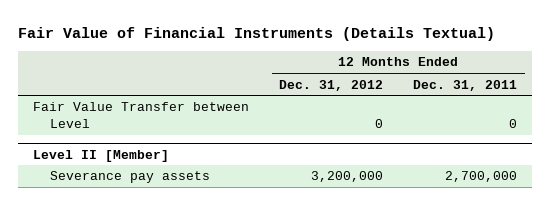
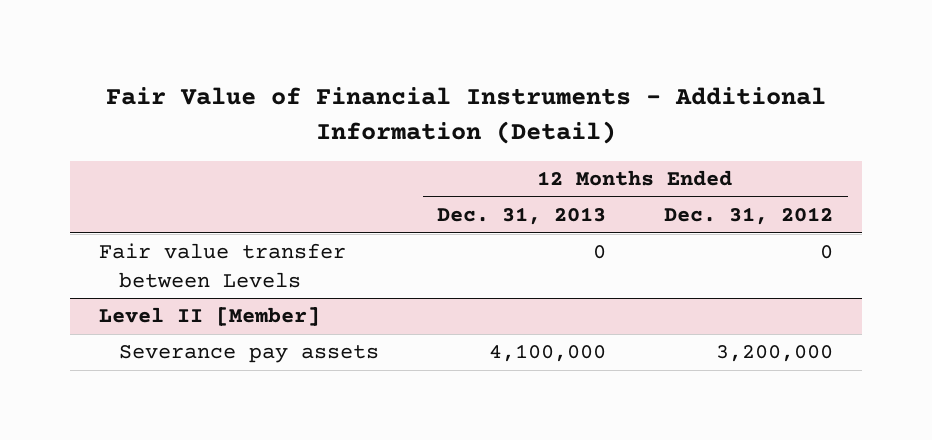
[18,27,496,42] Fair Value of Financial Instruments (Details Textual) -> [105,87,826,144] Fair Value of Financial Instruments - Additional Information (Detail)
[413,79,518,91] Dec. 31, 2011 -> none
none -> [437,207,607,226] Dec. 31, 2013
[33,102,250,128] Fair Value Transfer between Level -> [98,243,346,288] Fair value transfer between Levels

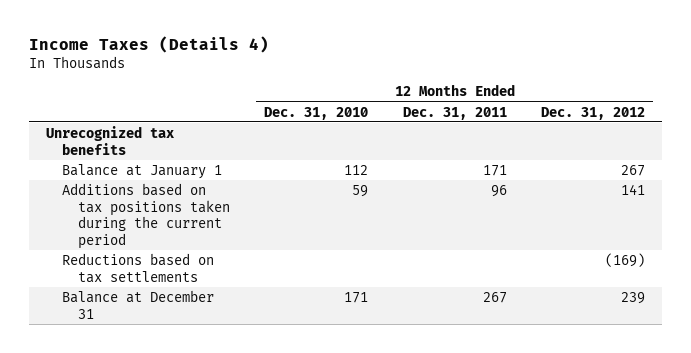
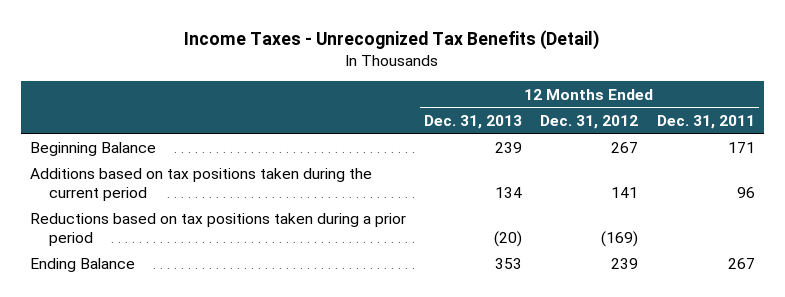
[28,35,269,53] Income Taxes (Details 4) -> [184,29,600,50] Income Taxes - Unrecognized Tax Benefits (Detail)
[264,106,369,120] Dec. 31, 2010 -> none
none -> [424,114,523,129] Dec. 31, 2013
[45,125,174,155] Unrecognized tax benefits -> none
[61,163,222,179] Balance at January 1 -> [29,141,156,156] Beginning Balance
[61,252,214,283] Reductions based on tax settlements -> [29,212,406,246] Reductions based on tax positions taken during a prior period
[61,289,214,319] Balance at December 31 -> [29,257,135,272] Ending Balance

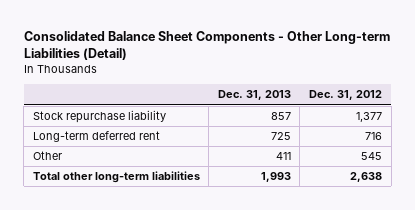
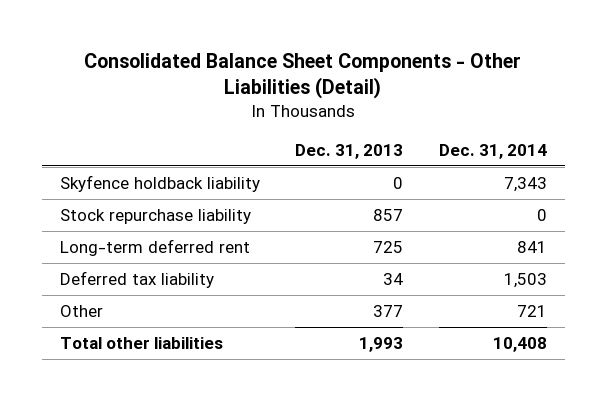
[23,31,390,61] Consolidated Balance Sheet Components - Other Long-term Liabilities (Detail) -> [84,53,522,100] Consolidated Balance Sheet Components - Other Liabilities (Detail)
[308,90,382,101] Dec. 31, 2012 -> none
none -> [438,143,547,159] Dec. 31, 2014
none -> [59,174,260,192] Skyfence holdback liability
none -> [59,270,214,288] Deferred tax liability
[275,152,291,161] 411 -> [373,304,404,317] 377
[32,171,200,184] Total other long-term liabilities -> [59,336,223,349] Total other liabilities

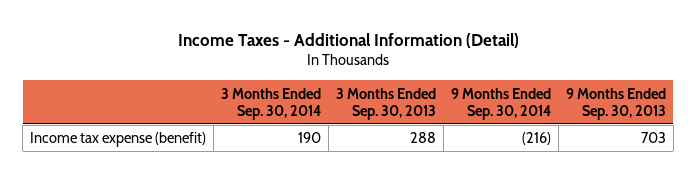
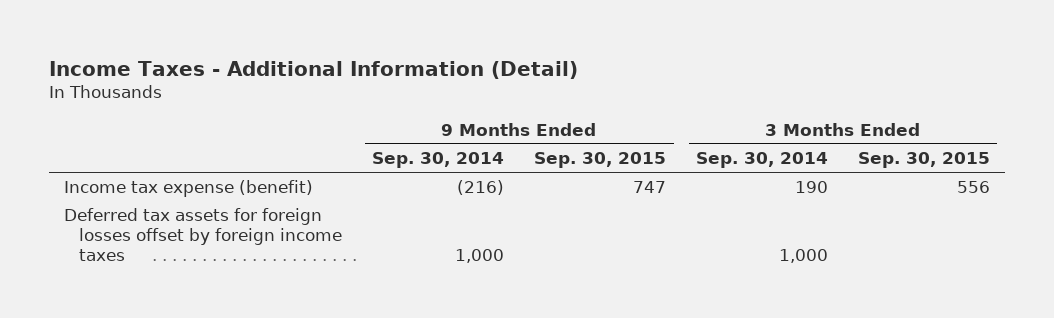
[336,87,437,120] 3 Months Ended Sep. 30, 2013 -> none
[565,87,666,120] 9 Months Ended Sep. 30, 2013 -> none
none -> [534,152,667,169] Sep. 30, 2015
none -> [858,152,991,169] Sep. 30, 2015
none -> [64,208,343,261] Deferred tax assets for foreign losses offset by foreign income taxes

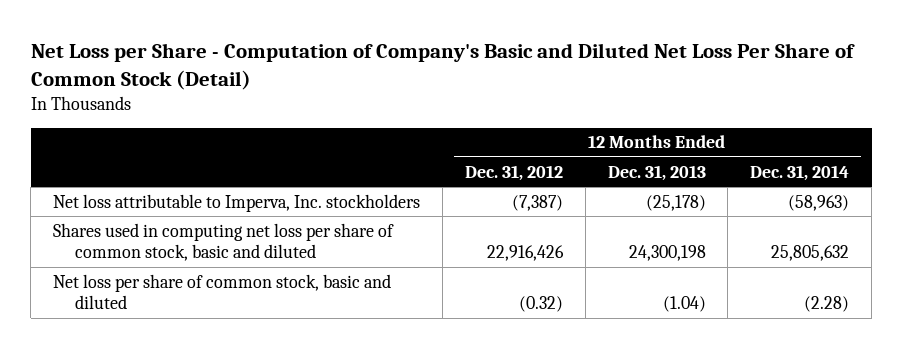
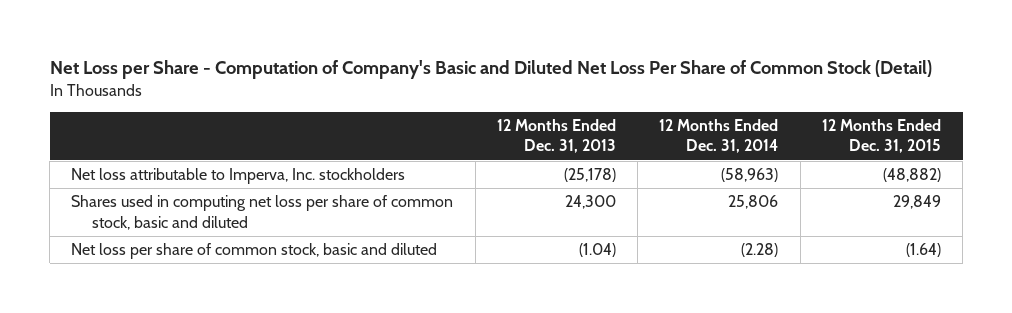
[464,164,563,181] Dec. 31, 2012 -> none
none -> [821,119,941,154] 12 Months Ended Dec. 31, 2015
[628,244,706,261] 24,300,198 -> [564,195,616,210] 24,300
[771,244,850,261] 25,805,632 -> [728,195,779,210] 25,806

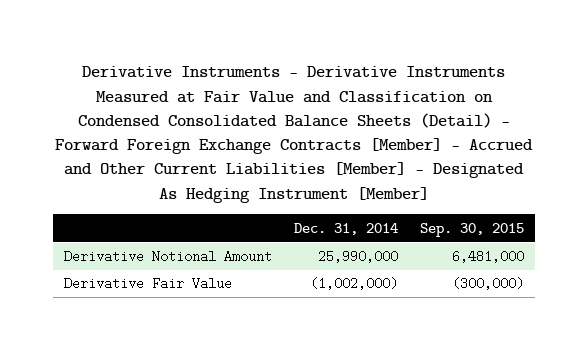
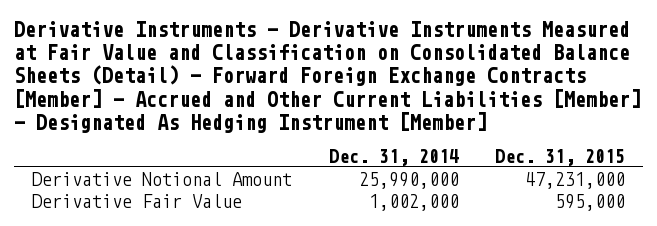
[55,66,534,203] Derivative Instruments - Derivative Instruments Measured at Fair Value and Classification on Condensed Consolidated Balance Sheets (Detail) - Forward Foreign Exchange Contracts [Member] - Accrued and Other Current Liabilities [Member] - Designated As Hedging Instrument [Member] -> [14,21,642,133] Derivative Instruments - Derivative Instruments Measured at Fair Value and Classification on Consolidated Balance Sheets (Detail) - Forward Foreign Exchange Contracts [Member] - Accrued and Other Current Liabilities [Member] - Designated As Hedging Instrument [Member]
[420,222,525,237] Sep. 30, 2015 -> none
none -> [494,148,625,166] Dec. 31, 2015
[310,277,399,291] (1,002,000) -> [368,193,459,211] 1,002,000

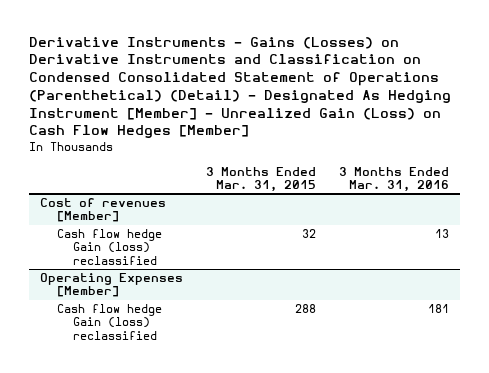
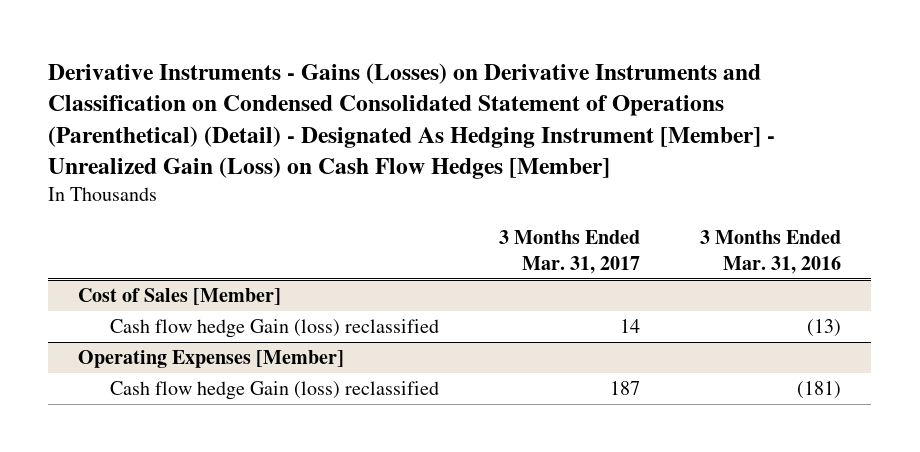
[206,166,317,192] 3 Months Ended Mar. 31, 2015 -> none
none -> [499,229,641,274] 3 Months Ended Mar. 31, 2017
[40,198,167,223] Cost of revenues [Member] -> [78,288,282,306] Cost of Sales [Member]
[434,229,449,239] 13 -> [807,319,842,338] (13)
[427,304,449,314] 181 -> [797,381,842,400] (181)

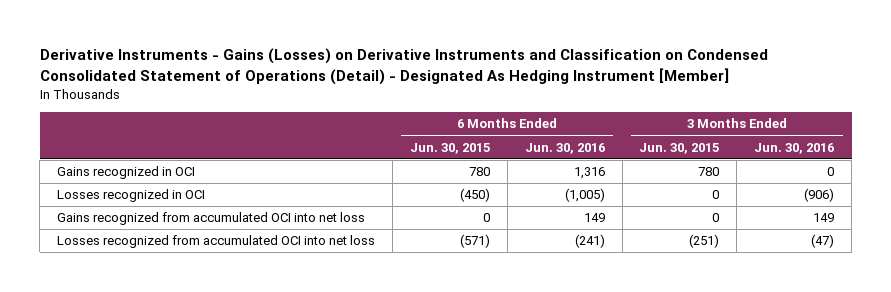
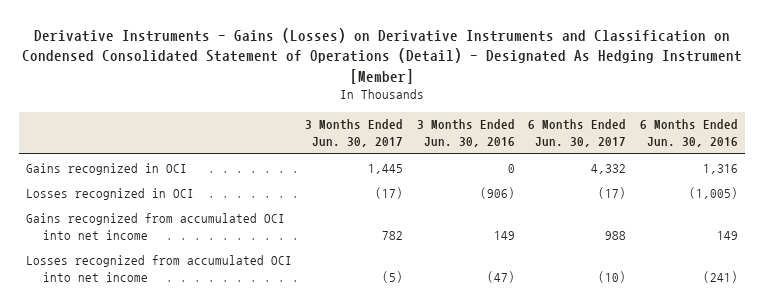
[409,142,490,154] Jun. 30, 2015 -> none
[639,142,720,154] Jun. 30, 2015 -> none
none -> [305,119,404,148] 3 Months Ended Jun. 30, 2017
none -> [528,119,627,148] 6 Months Ended Jun. 30, 2017
[57,212,366,226] Gains recognized from accumulated OCI into net loss -> [25,212,285,240] Gains recognized from accumulated OCI into net income
[57,235,376,249] Losses recognized from accumulated OCI into net loss -> [25,254,292,282] Losses recognized from accumulated OCI into net income

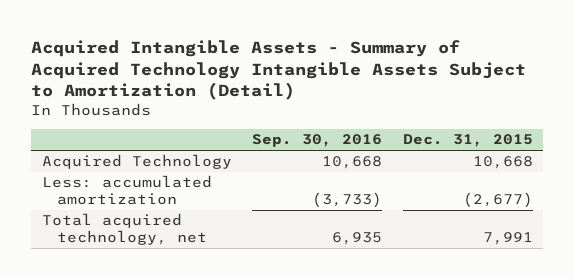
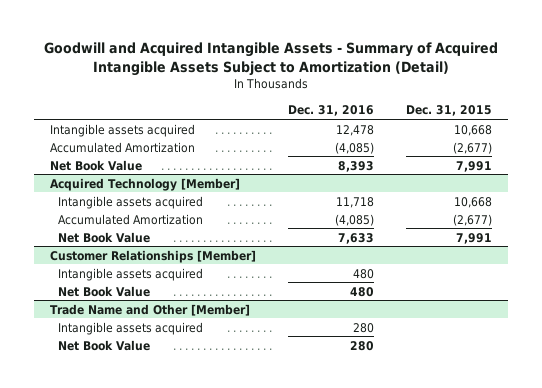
[31,39,527,101] Acquired Intangible Assets - Summary of Acquired Technology Intangible Assets Subject to Amortization (Detail) -> [43,41,498,76] Goodwill and Acquired Intangible Assets - Summary of Acquired Intangible Assets Subject to Amortization (Detail)
[252,134,383,148] Sep. 30, 2016 -> none
none -> [287,105,374,117] Dec. 31, 2016
[41,154,232,170] Acquired Technology -> [49,123,195,137] Intangible assets acquired
[41,175,212,206] Less: accumulated amortization -> [49,141,195,153] Accumulated Amortization
[41,213,207,246] Total acquired technology, net -> [49,159,142,171] Net Book Value
none -> [49,177,240,191] Acquired Technology [Member]
none -> [58,195,204,209] Intangible assets acquired
none -> [58,213,204,225] Accumulated Amortization
none -> [58,231,151,243] Net Book Value
none -> [49,249,256,263] Customer Relationships [Member]
none -> [58,267,204,281] Intangible assets acquired
none -> [58,285,151,297] Net Book Value
none -> [49,303,250,316] Trade Name and Other [Member]
none -> [58,321,204,335] Intangible assets acquired
none -> [58,339,151,351] Net Book Value

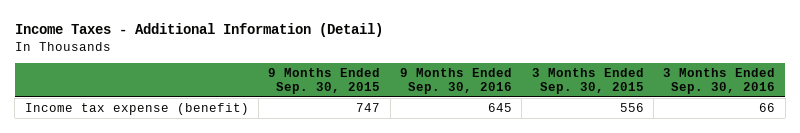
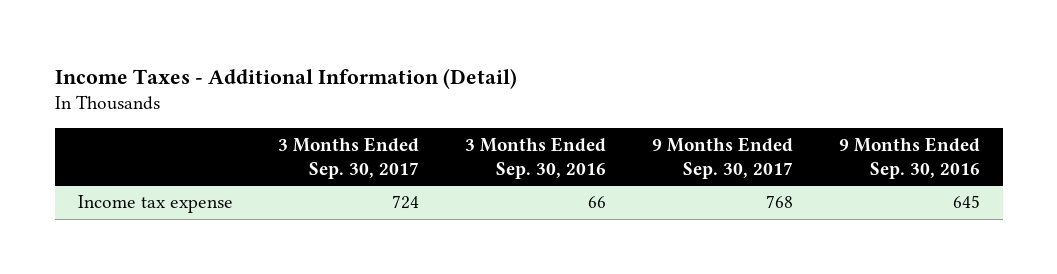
[268,67,381,95] 9 Months Ended Sep. 30, 2015 -> none
[531,67,644,95] 3 Months Ended Sep. 30, 2015 -> none
none -> [278,136,420,179] 3 Months Ended Sep. 30, 2017
none -> [652,136,794,179] 9 Months Ended Sep. 30, 2017
[24,102,249,115] Income tax expense (benefit) -> [77,195,233,214] Income tax expense

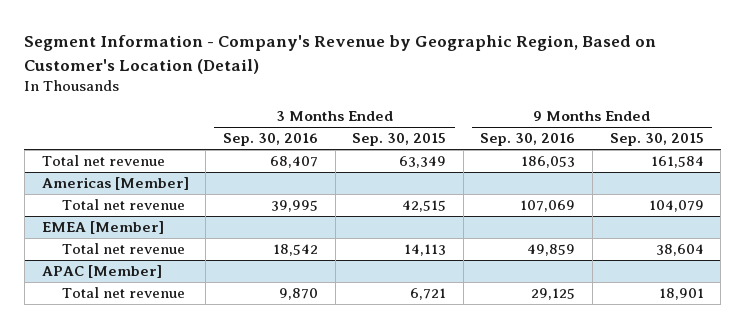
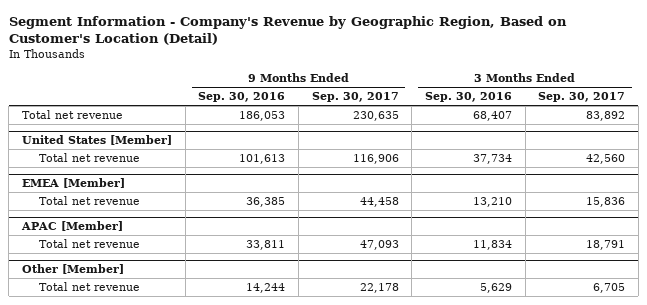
[352,133,447,147] Sep. 30, 2015 -> none
[609,133,704,147] Sep. 30, 2015 -> none
none -> [311,92,399,103] Sep. 30, 2017
none -> [538,92,626,103] Sep. 30, 2017
[41,177,189,191] Americas [Member] -> none
none -> [22,135,173,146] United States [Member]
[270,200,318,213] 39,995 -> [472,154,512,165] 37,734
[520,200,576,213] 107,069 -> [239,154,286,165] 101,613
[272,244,318,257] 18,542 -> [472,197,512,208] 13,210
[527,244,576,257] 49,859 -> [246,197,286,208] 36,385
[278,288,318,301] 9,870 -> [472,240,512,251] 11,834
[531,288,576,301] 29,125 -> [246,240,286,251] 33,811
none -> [22,264,125,275] Other [Member]
none -> [39,282,141,292] Total net revenue

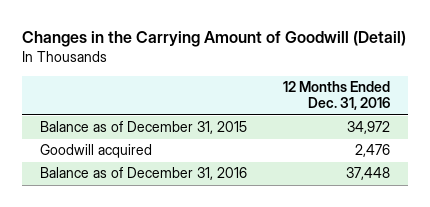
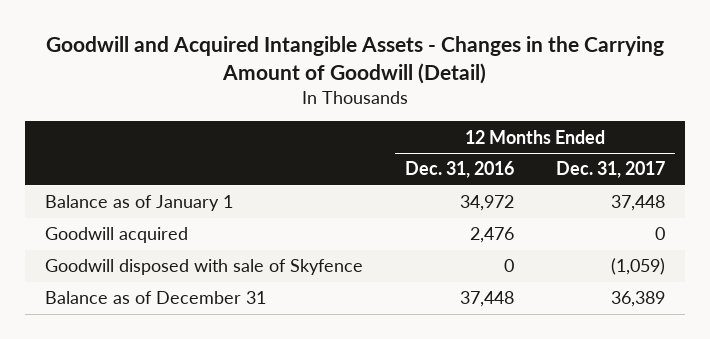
[21,31,406,48] Changes in the Carrying Amount of Goodwill (Detail) -> [45,36,664,84] Goodwill and Acquired Intangible Assets - Changes in the Carrying Amount of Goodwill (Detail)
none -> [555,161,665,179] Dec. 31, 2017
[39,121,247,135] Balance as of December 31, 2015 -> [45,195,234,212] Balance as of January 1
none -> [45,259,364,276] Goodwill disposed with sale of Skyfence
[39,167,247,181] Balance as of December 31, 2016 -> [45,291,267,305] Balance as of December 31

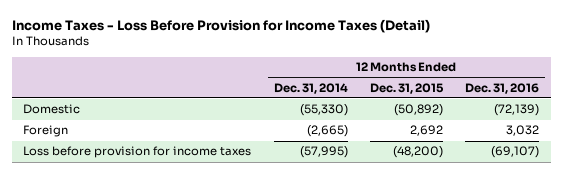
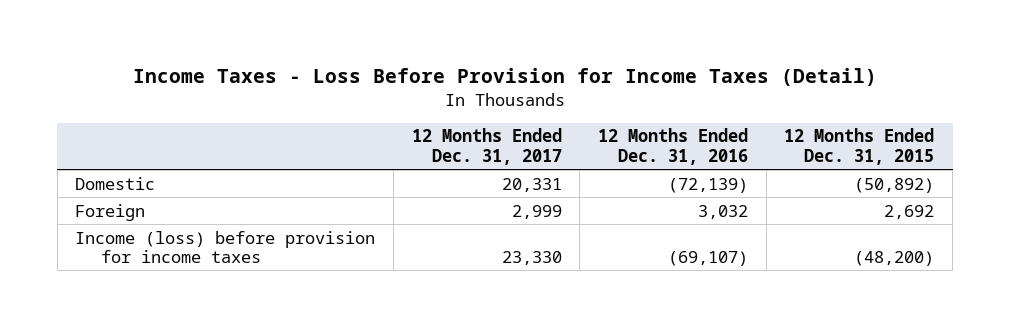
[273,82,348,94] Dec. 31, 2014 -> none
none -> [411,128,562,165] 12 Months Ended Dec. 31, 2017
[23,146,252,159] Loss before provision for income taxes -> [75,230,376,264] Income (loss) before provision for income taxes

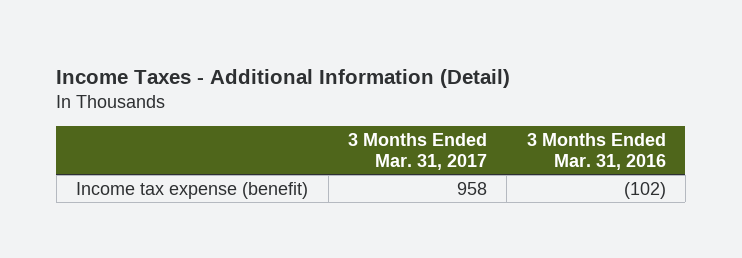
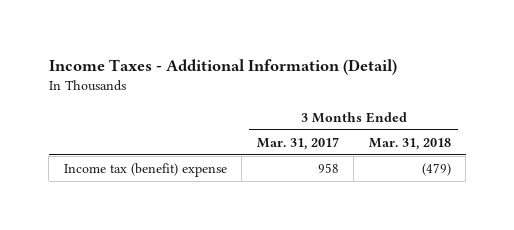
[526,133,666,170] 3 Months Ended Mar. 31, 2016 -> none
none -> [368,137,451,150] Mar. 31, 2018
[76,181,309,199] Income tax expense (benefit) -> [63,163,227,178] Income tax (benefit) expense

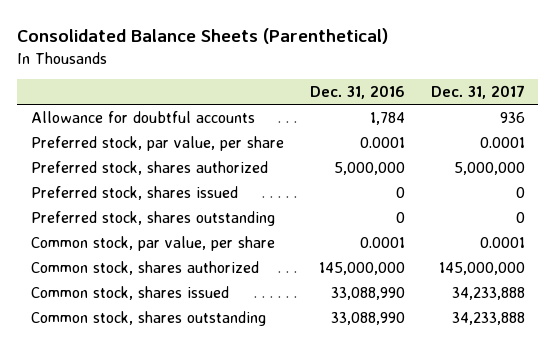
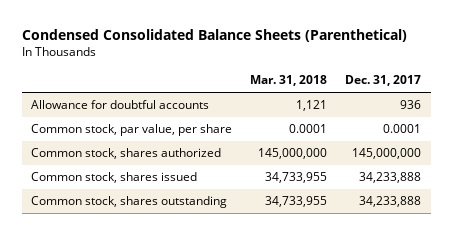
[17,28,389,45] Consolidated Balance Sheets (Parenthetical) -> [21,29,407,43] Condensed Consolidated Balance Sheets (Parenthetical)
[309,85,405,100] Dec. 31, 2016 -> none
none -> [250,75,328,87] Mar. 31, 2018
[30,135,284,151] Preferred stock, par value, per share -> none
[30,160,268,175] Preferred stock, shares authorized -> none
[30,185,238,200] Preferred stock, shares issued -> none
[30,210,275,226] Preferred stock, shares outstanding -> none

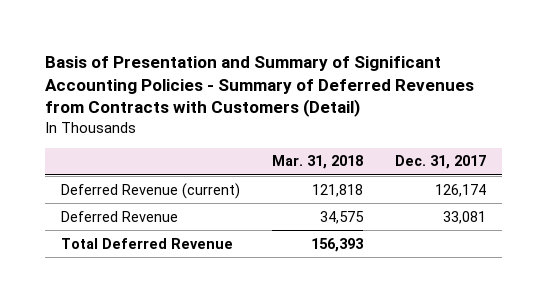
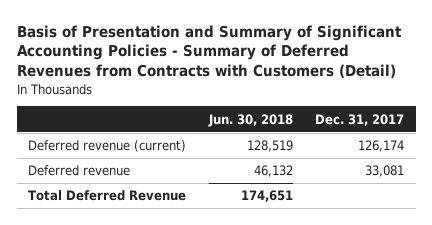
[272,155,364,170] Mar. 31, 2018 -> none
none -> [207,113,293,127] Jun. 30, 2018
[61,182,241,199] Deferred Revenue (current) -> [28,140,187,153] Deferred revenue (current)
[61,210,179,222] Deferred Revenue -> [28,165,131,177] Deferred revenue

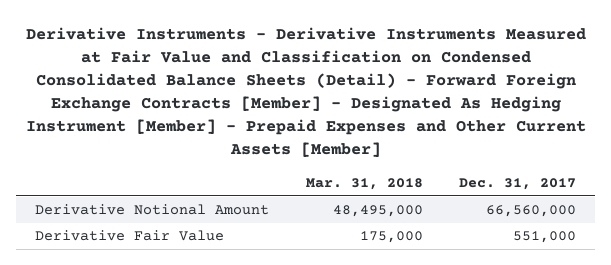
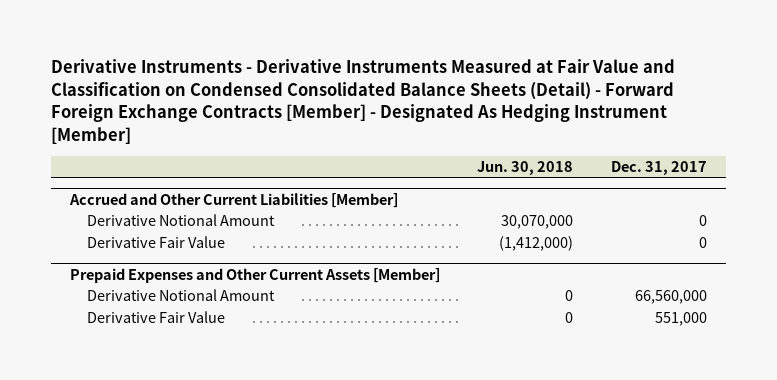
[25,27,586,158] Derivative Instruments - Derivative Instruments Measured at Fair Value and Classification on Condensed Consolidated Balance Sheets (Detail) - Forward Foreign Exchange Contracts [Member] - Designated As Hedging Instrument [Member] - Prepaid Expenses and Other Current Assets [Member] -> [50,59,675,145] Derivative Instruments - Derivative Instruments Measured at Fair Value and Classification on Condensed Consolidated Balance Sheets (Detail) - Forward Foreign Exchange Contracts [Member] - Designated As Hedging Instrument [Member]
[305,177,423,190] Mar. 31, 2018 -> none
none -> [477,160,574,175] Jun. 30, 2018
none -> [68,192,398,208] Accrued and Other Current Liabilities [Member]
none -> [86,214,275,227] Derivative Notional Amount
none -> [86,236,225,249] Derivative Fair Value
none -> [69,267,440,283] Prepaid Expenses and Other Current Assets [Member]

